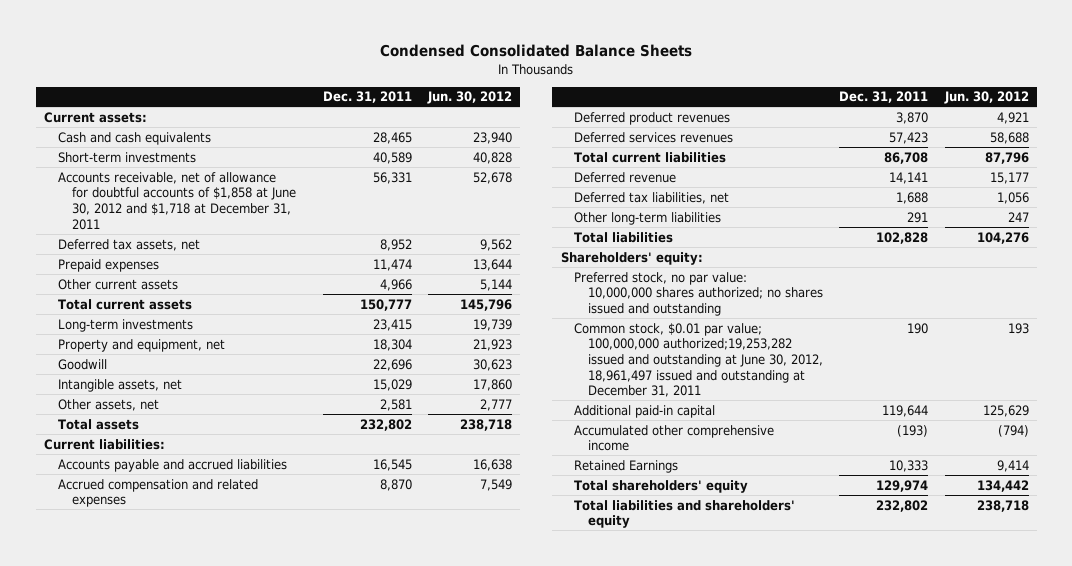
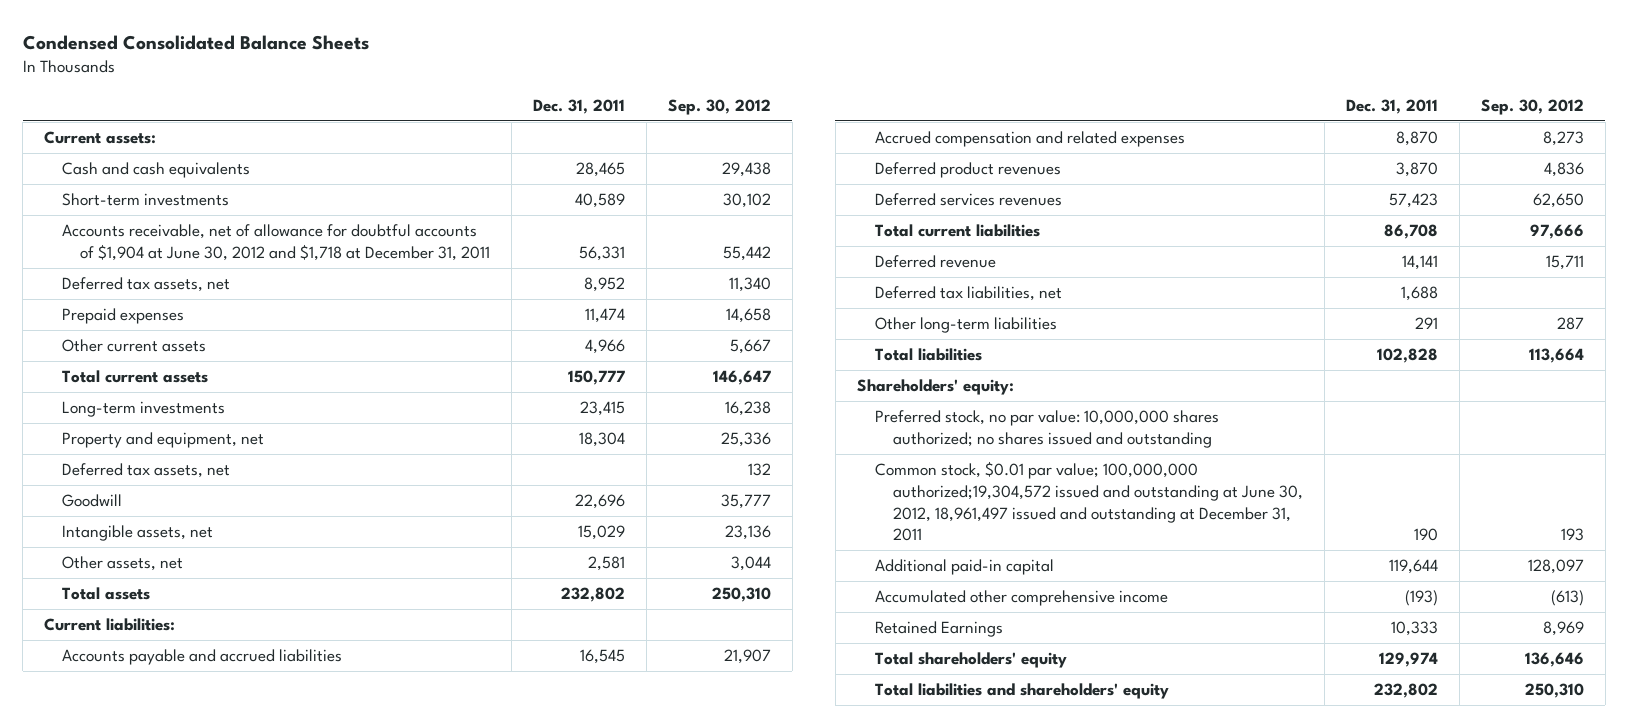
[426,91,512,105] Jun. 30, 2012 -> none
none -> [667,98,771,115] Sep. 30, 2012
[57,171,296,230] Accounts receivable, net of allowance for doubtful accounts of $1,858 at June 30, 2012 and $1,718 at December 31, 2011 -> [62,224,491,261] Accounts receivable, net of allowance for doubtful accounts of $1,904 at June 30, 2012 and $1,718 at December 31, 2011
none -> [62,463,231,479] Deferred tax assets, net
[574,322,824,398] Common stock, $0.01 par value; 100,000,000 authorized;19,253,282 issued and outstanding at June 30, 2012, 18,961,497 issued and outstanding at December 31, 2011 -> [874,461,1304,542] Common stock, $0.01 par value; 100,000,000 authorized;19,304,572 issued and outstanding at June 30, 2012, 18,961,497 issued and outstanding at December 31, 2011

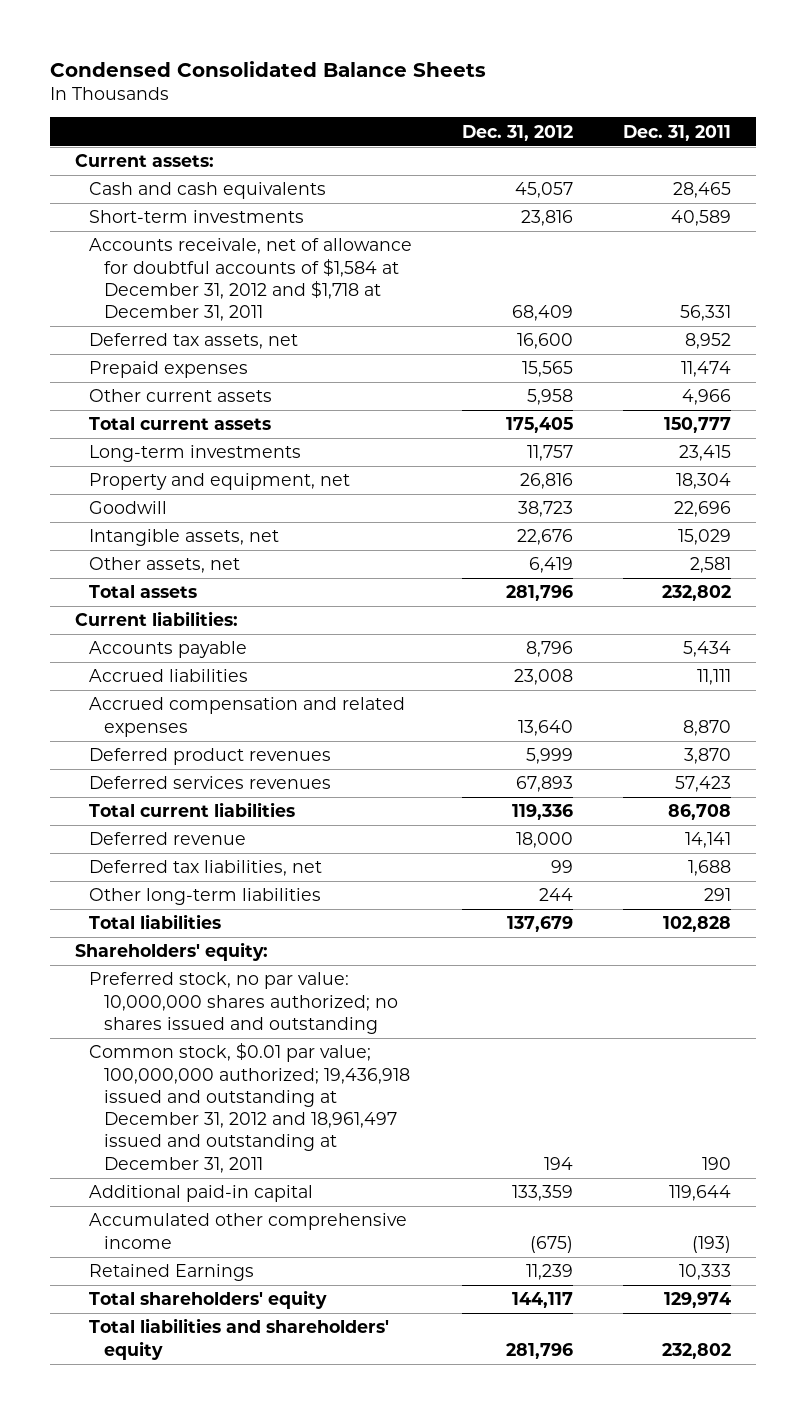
[667,98,771,115] Sep. 30, 2012 -> none
none -> [462,124,574,141] Dec. 31, 2012
[62,224,491,261] Accounts receivable, net of allowance for doubtful accounts of $1,904 at June 30, 2012 and $1,718 at December 31, 2011 -> [89,238,413,322] Accounts receivale, net of allowance for doubtful accounts of $1,584 at December 31, 2012 and $1,718 at December 31, 2011
[62,463,231,479] Deferred tax assets, net -> none
[62,649,343,666] Accounts payable and accrued liabilities -> none
none -> [89,641,248,659] Accounts payable
none -> [89,669,249,683] Accrued liabilities
[874,461,1304,542] Common stock, $0.01 par value; 100,000,000 authorized;19,304,572 issued and outstanding at June 30, 2012, 18,961,497 issued and outstanding at December 31, 2011 -> [89,1043,410,1173] Common stock, $0.01 par value; 100,000,000 authorized; 19,436,918 issued and outstanding at December 31, 2012 and 18,961,497 issued and outstanding at December 31, 2011

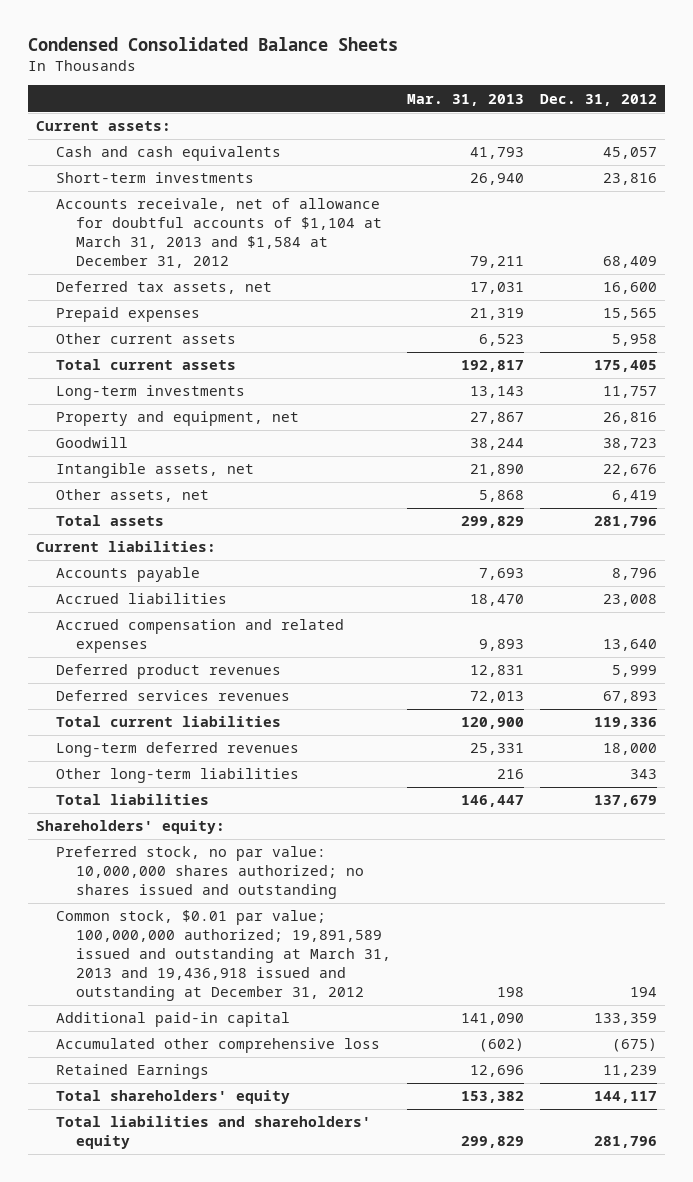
[623,124,732,141] Dec. 31, 2011 -> none
none -> [407,93,525,106] Mar. 31, 2013
[89,238,413,322] Accounts receivale, net of allowance for doubtful accounts of $1,584 at December 31, 2012 and $1,718 at December 31, 2011 -> [56,198,383,269] Accounts receivale, net of allowance for doubtful accounts of $1,104 at March 31, 2013 and $1,584 at December 31, 2012
[89,860,323,877] Deferred tax liabilities, net -> none
[89,832,247,846] Deferred revenue -> [56,742,300,758] Long-term deferred revenues
[539,888,574,902] 244 -> [629,769,657,780] 343
[89,1043,410,1173] Common stock, $0.01 par value; 100,000,000 authorized; 19,436,918 issued and outstanding at December 31, 2012 and 18,961,497 issued and outstanding at December 31, 2011 -> [56,910,392,1002] Common stock, $0.01 par value; 100,000,000 authorized; 19,891,589 issued and outstanding at March 31, 2013 and 19,436,918 issued and outstanding at December 31, 2012
[89,1213,408,1249] Accumulated other comprehensive income -> [56,1038,381,1054] Accumulated other comprehensive loss

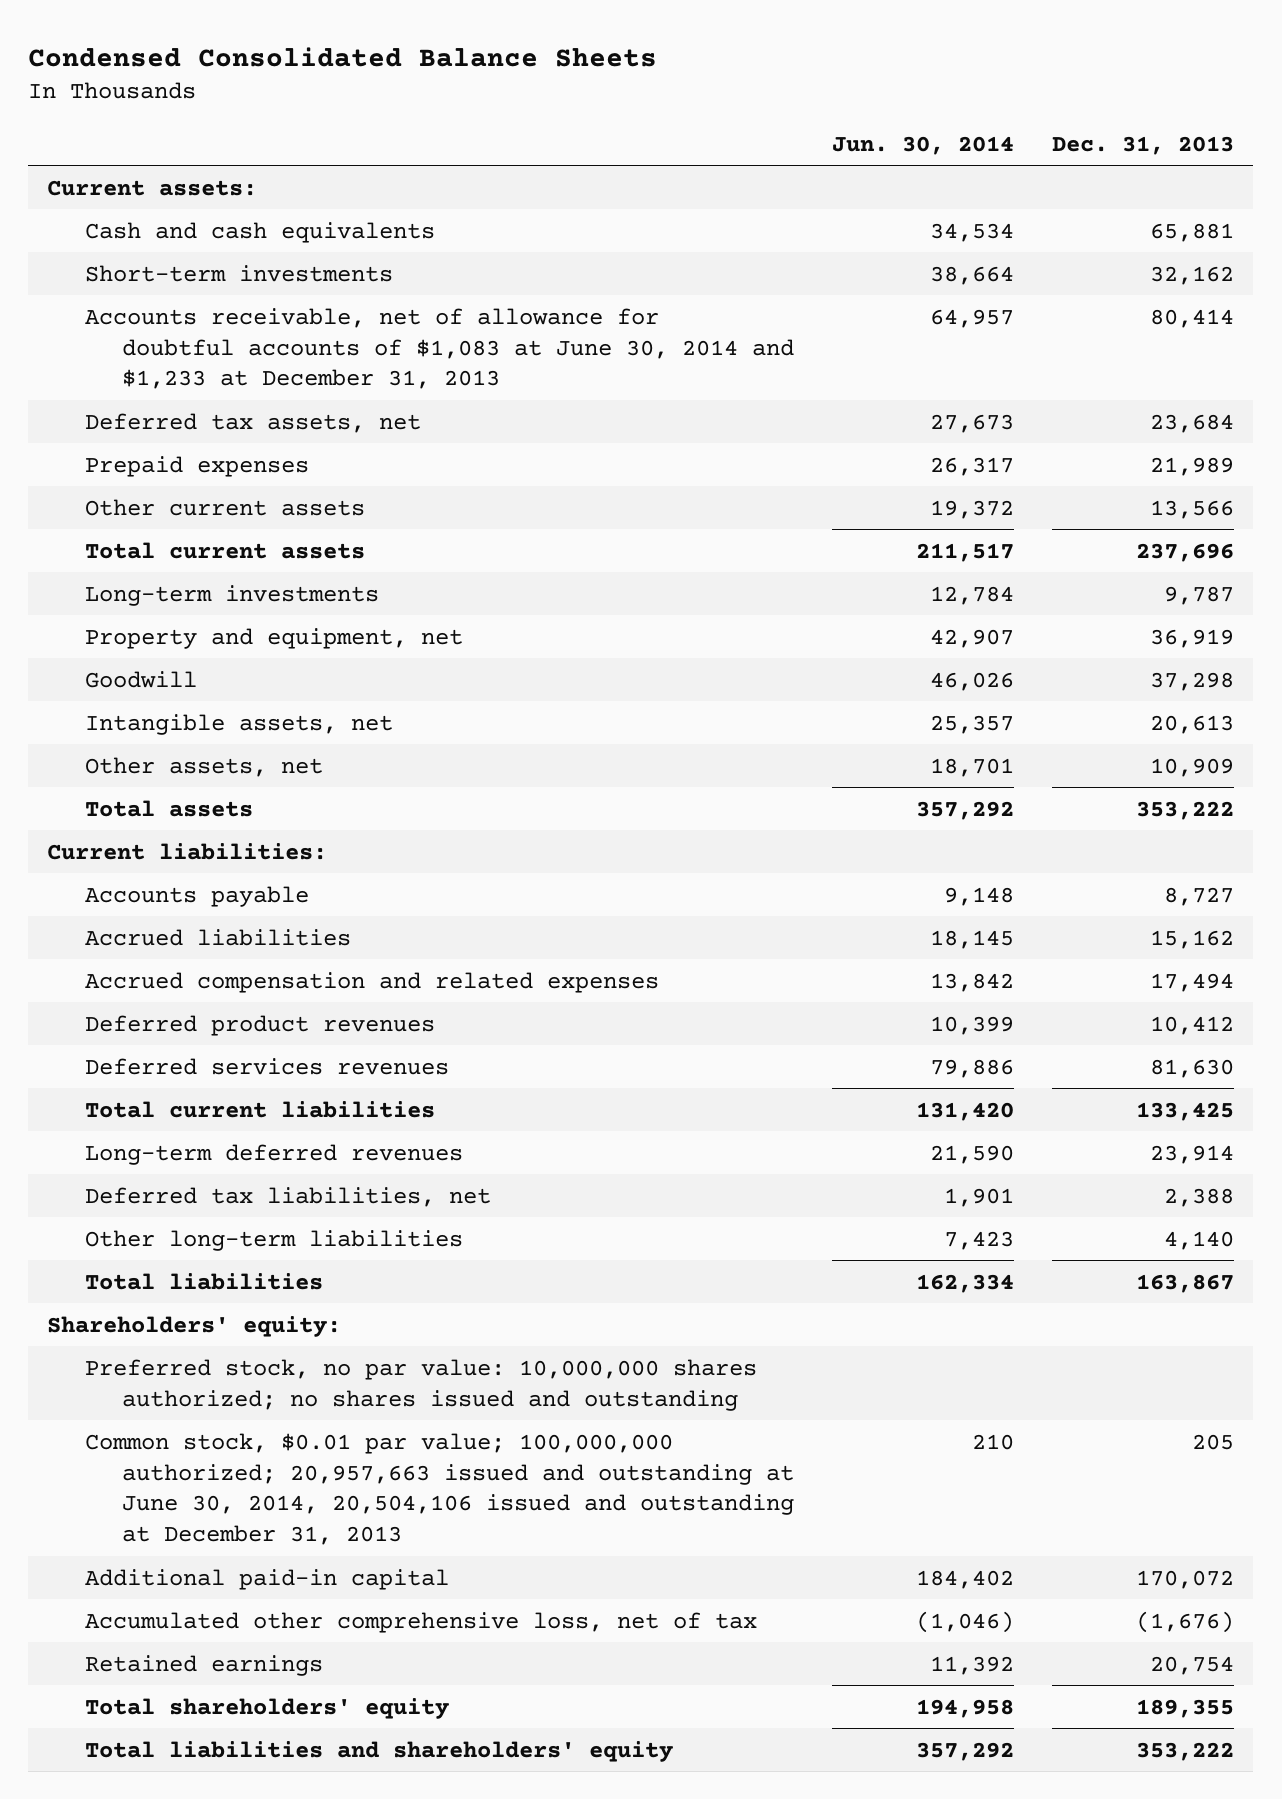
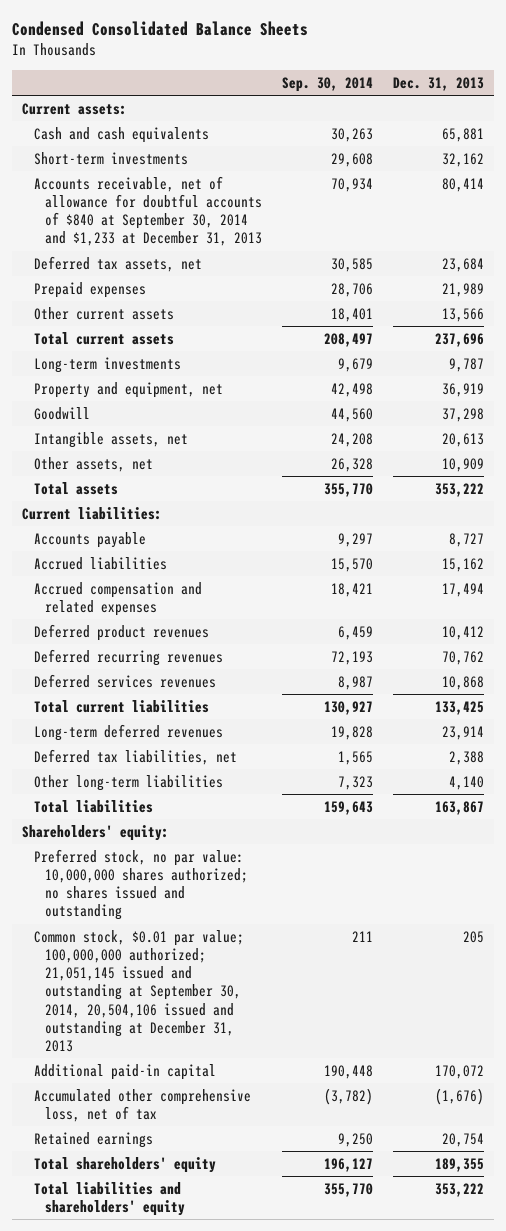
[832,135,1015,155] Jun. 30, 2014 -> none
none -> [282,76,374,92] Sep. 30, 2014
[84,307,795,390] Accounts receivable, net of allowance for doubtful accounts of $1,083 at June 30, 2014 and $1,233 at December 31, 2013 -> [33,175,263,247] Accounts receivable, net of allowance for doubtful accounts of $840 at September 30, 2014 and $1,233 at December 31, 2013
none -> [33,648,223,666] Deferred recurring revenues
[1150,1058,1235,1078] 81,630 -> [442,675,485,690] 10,868
[84,1432,795,1546] Common stock, $0.01 par value; 100,000,000 authorized; 20,957,663 issued and outstanding at June 30, 2014, 20,504,106 issued and outstanding at December 31, 2013 -> [33,929,244,1052] Common stock, $0.01 par value; 100,000,000 authorized; 21,051,145 issued and outstanding at September 30, 2014, 20,504,106 issued and outstanding at December 31, 2013

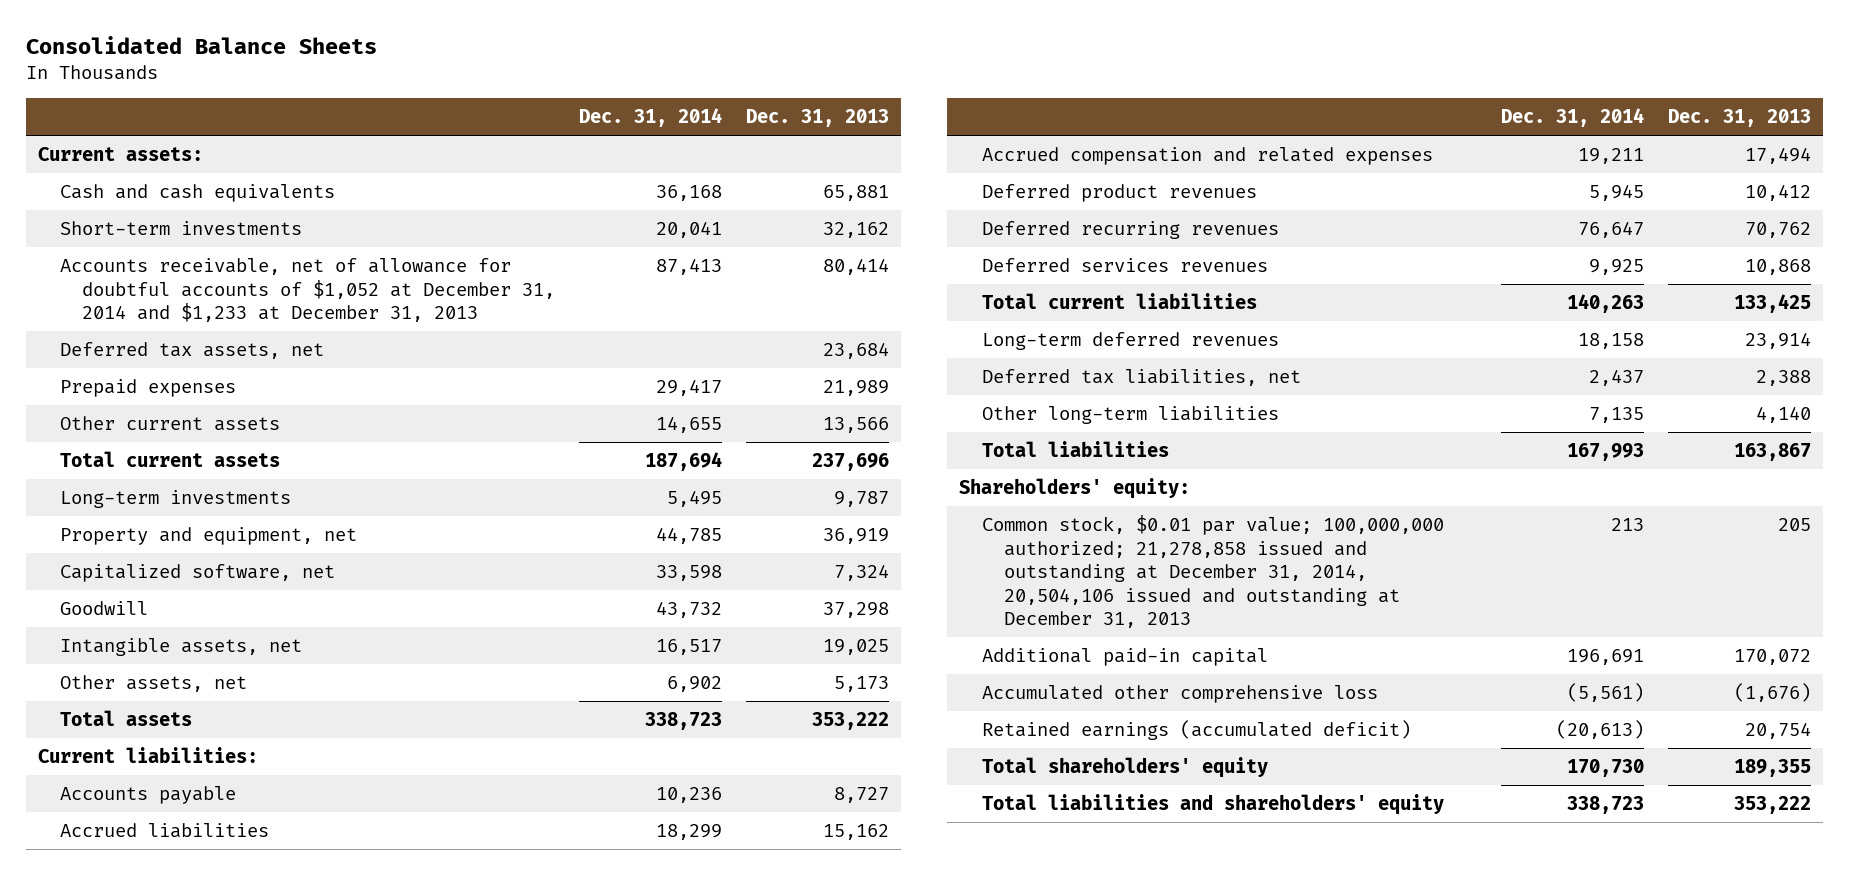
[12,21,309,37] Condensed Consolidated Balance Sheets -> [25,36,377,55] Consolidated Balance Sheets
[282,76,374,92] Sep. 30, 2014 -> none
none -> [579,107,723,127] Dec. 31, 2014
[33,175,263,247] Accounts receivable, net of allowance for doubtful accounts of $840 at September 30, 2014 and $1,233 at December 31, 2013 -> [59,258,556,323] Accounts receivable, net of allowance for doubtful accounts of $1,052 at December 31, 2014 and $1,233 at December 31, 2013
none -> [59,564,335,583] Capitalized software, net
[442,432,485,447] 20,613 -> [823,639,890,656] 19,025
[442,457,485,472] 10,909 -> [834,676,890,693] 5,173
[33,848,249,921] Preferred stock, no par value: 10,000,000 shares authorized; no shares issued and outstanding -> none
[33,929,244,1052] Common stock, $0.01 par value; 100,000,000 authorized; 21,051,145 issued and outstanding at September 30, 2014, 20,504,106 issued and outstanding at December 31, 2013 -> [981,515,1444,629] Common stock, $0.01 par value; 100,000,000 authorized; 21,278,858 issued and outstanding at December 31, 2014, 20,504,106 issued and outstanding at December 31, 2013
[33,1088,251,1122] Accumulated other comprehensive loss, net of tax -> [981,685,1378,704] Accumulated other comprehensive loss
[33,1131,153,1148] Retained earnings -> [981,720,1411,741] Retained earnings (accumulated deficit)

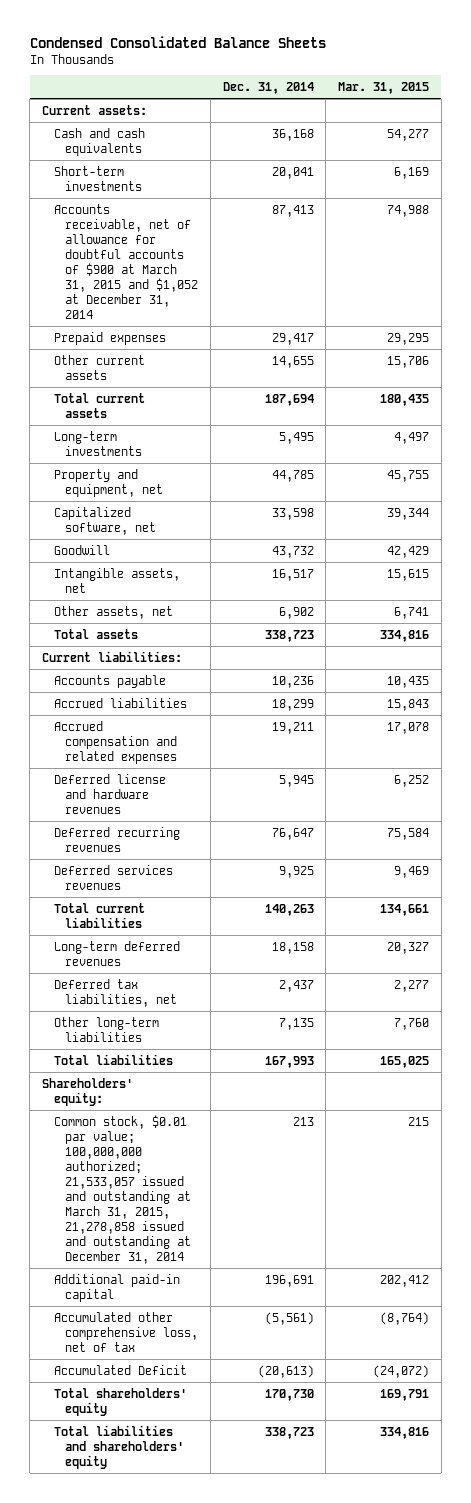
[25,36,377,55] Consolidated Balance Sheets -> [29,35,326,48] Condensed Consolidated Balance Sheets
[746,108,890,127] Dec. 31, 2013 -> none
none -> [337,81,429,94] Mar. 31, 2015
[59,342,324,360] Deferred tax assets, net -> none
[59,258,556,323] Accounts receivable, net of allowance for doubtful accounts of $1,052 at December 31, 2014 and $1,233 at December 31, 2013 -> [53,203,199,319] Accounts receivable, net of allowance for doubtful accounts of $900 at March 31, 2015 and $1,052 at December 31, 2014
[981,184,1257,203] Deferred product revenues -> [53,773,166,814] Deferred license and hardware revenues
[981,515,1444,629] Common stock, $0.01 par value; 100,000,000 authorized; 21,278,858 issued and outstanding at December 31, 2014, 20,504,106 issued and outstanding at December 31, 2013 -> [53,1114,192,1265] Common stock, $0.01 par value; 100,000,000 authorized; 21,533,057 issued and outstanding at March 31, 2015, 21,278,858 issued and outstanding at December 31, 2014
[981,685,1378,704] Accumulated other comprehensive loss -> [53,1311,199,1352] Accumulated other comprehensive loss, net of tax
[981,720,1411,741] Retained earnings (accumulated deficit) -> [53,1364,187,1375] Accumulated Deficit

